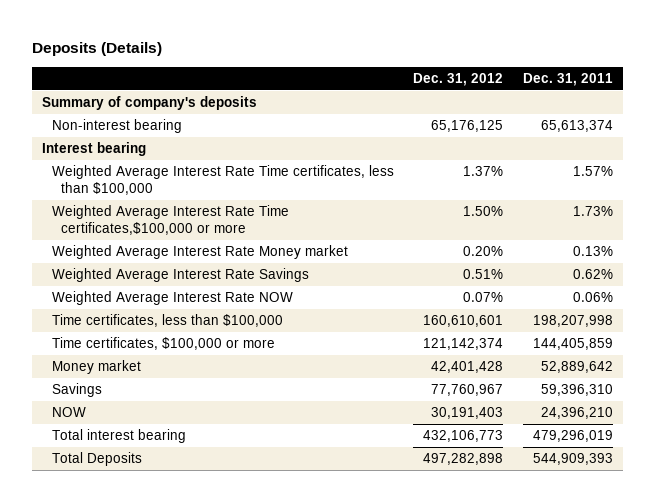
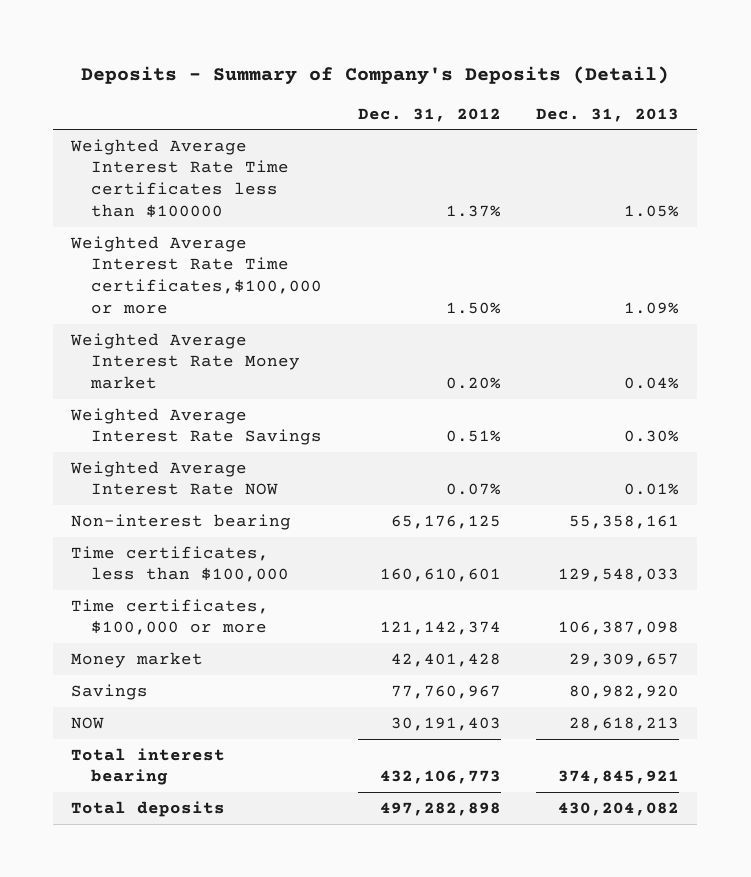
[32,42,163,57] Deposits (Details) -> [81,66,670,86] Deposits - Summary of Company's Deposits (Detail)
[523,72,614,86] Dec. 31, 2011 -> none
none -> [536,107,680,122] Dec. 31, 2013
[42,96,258,111] Summary of company's deposits -> none
[42,142,147,157] Interest bearing -> none
[51,165,394,196] Weighted Average Interest Rate Time certificates, less than $100,000 -> [70,138,290,218] Weighted Average Interest Rate Time certificates less than $100000
[51,119,182,134] Non-interest bearing -> [71,513,292,530] Non-interest bearing
[51,452,142,467] Total Deposits -> [71,800,226,817] Total deposits

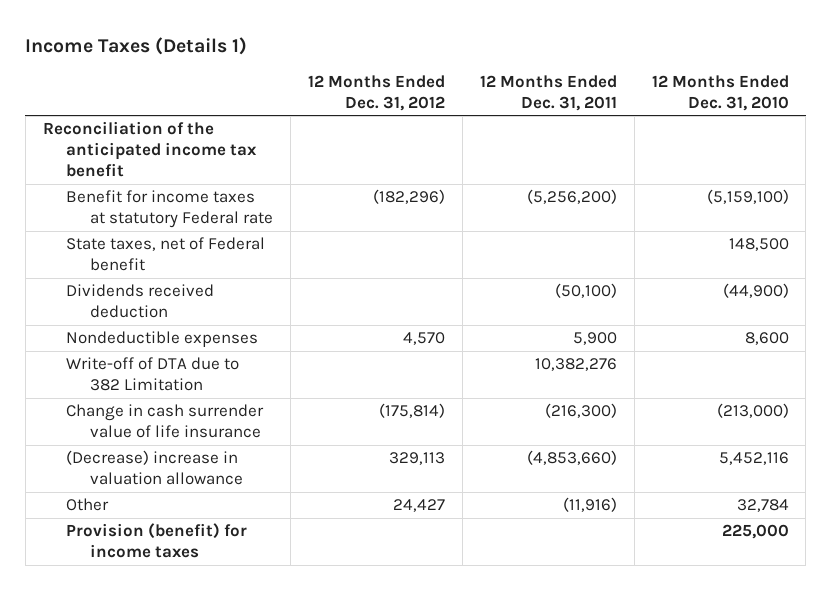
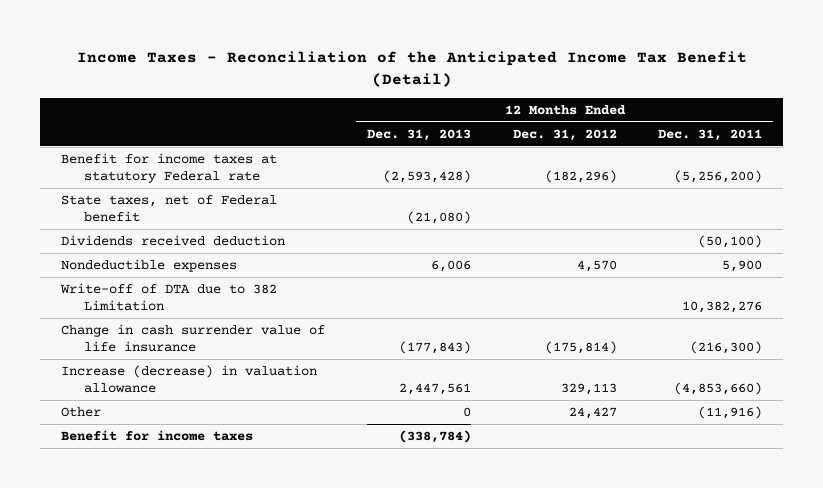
[25,36,248,55] Income Taxes (Details 1) -> [76,51,747,87] Income Taxes - Reconciliation of the Anticipated Income Tax Benefit (Detail)
[651,74,789,111] 12 Months Ended Dec. 31, 2010 -> none
none -> [366,128,471,141] Dec. 31, 2013
[42,121,258,177] Reconciliation of the anticipated income tax benefit -> none
[66,450,243,486] (Decrease) increase in valuation allowance -> [61,365,318,393] Increase (decrease) in valuation allowance
[66,523,248,559] Provision (benefit) for income taxes -> [61,430,254,442] Benefit for income taxes

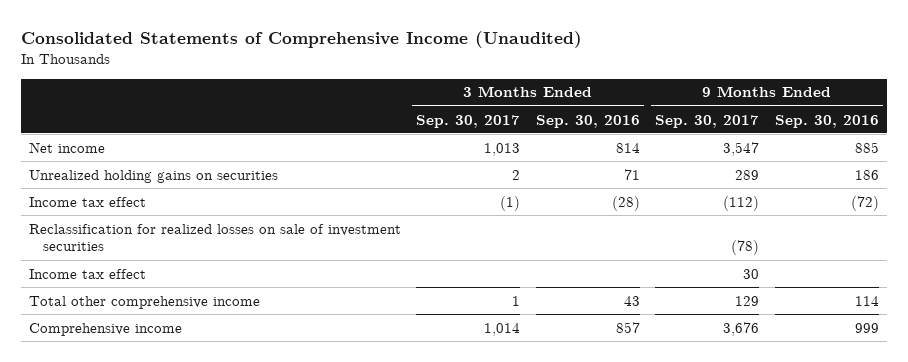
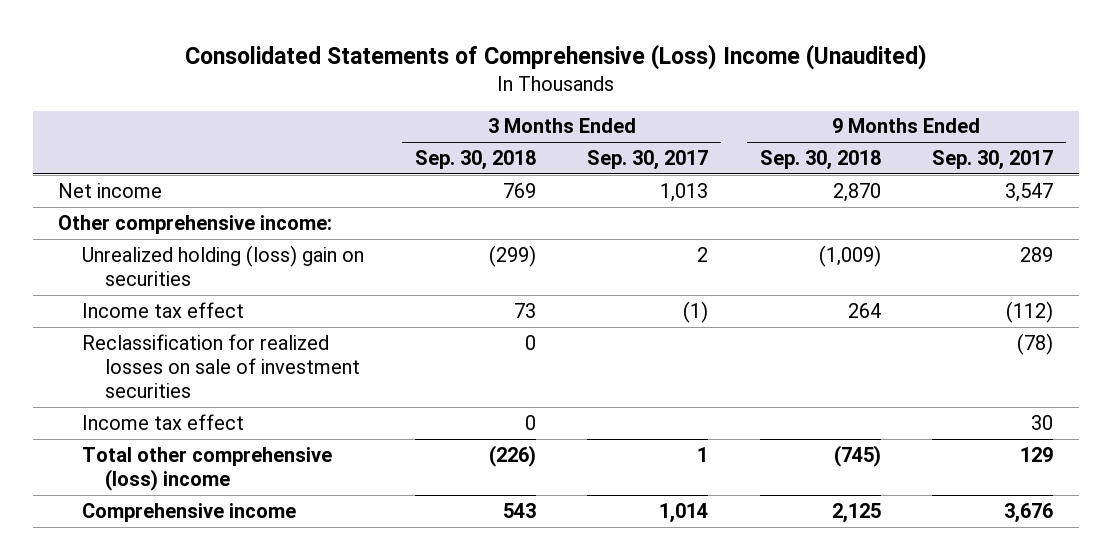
[21,31,583,49] Consolidated Statements of Comprehensive Income (Unaudited) -> [184,43,927,70] Consolidated Statements of Comprehensive (Loss) Income (Unaudited)
[535,114,640,128] Sep. 30, 2016 -> none
[774,114,879,128] Sep. 30, 2016 -> none
none -> [414,149,536,170] Sep. 30, 2018
none -> [759,149,881,170] Sep. 30, 2018
none -> [58,214,333,234] Other comprehensive income:
[28,169,278,183] Unrealized holding gains on securities -> [81,244,364,287] Unrealized holding (loss) gain on securities
[28,295,260,309] Total other comprehensive income -> [81,446,332,492] Total other comprehensive (loss) income

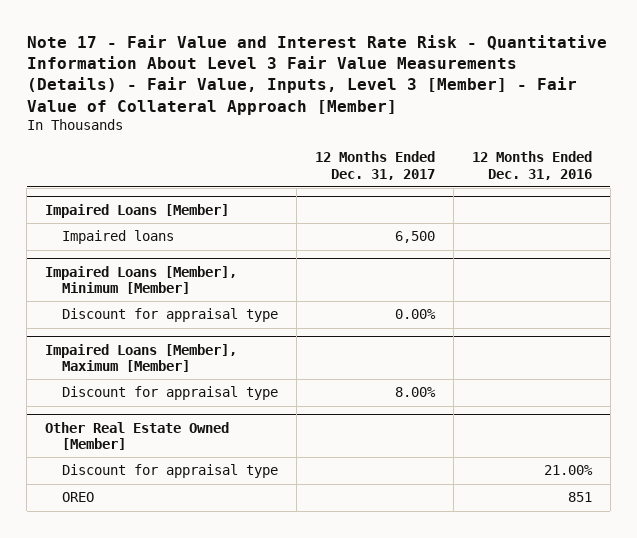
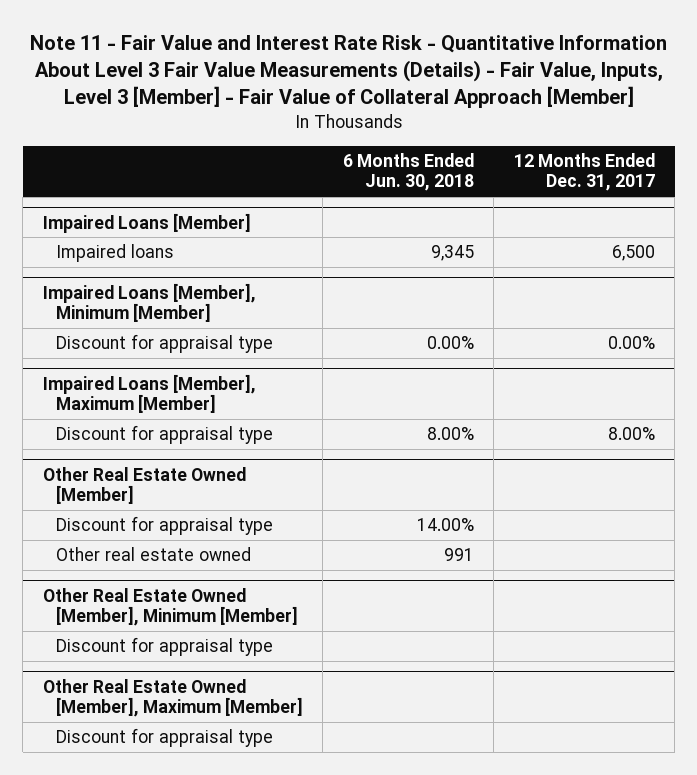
[26,34,607,115] Note 17 - Fair Value and Interest Rate Risk - Quantitative Information About Level 3 Fair Value Measurements (Details) - Fair Value, Inputs, Level 3 [Member] - Fair Value of Collateral Approach [Member] -> [29,35,667,109] Note 11 - Fair Value and Interest Rate Risk - Quantitative Information About Level 3 Fair Value Measurements (Details) - Fair Value, Inputs, Level 3 [Member] - Fair Value of Collateral Approach [Member]
[471,151,592,180] 12 Months Ended Dec. 31, 2016 -> none
none -> [342,152,474,192] 6 Months Ended Jun. 30, 2018
[61,492,94,503] OREO -> [55,547,251,562] Other real estate owned
none -> [42,587,298,627] Other Real Estate Owned [Member], Minimum [Member]
none -> [55,637,273,657] Discount for appraisal type
none -> [42,678,303,718] Other Real Estate Owned [Member], Maximum [Member]
none -> [55,728,273,748] Discount for appraisal type

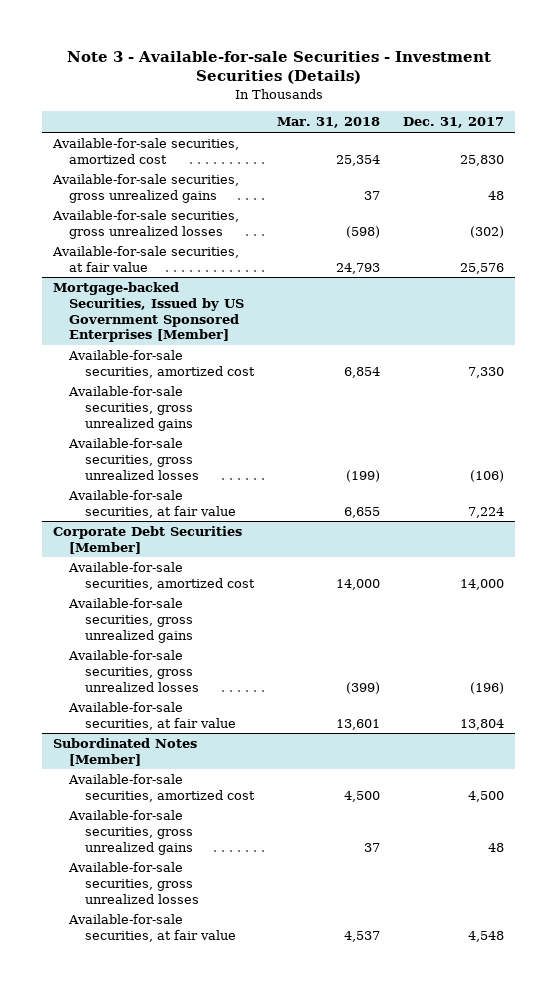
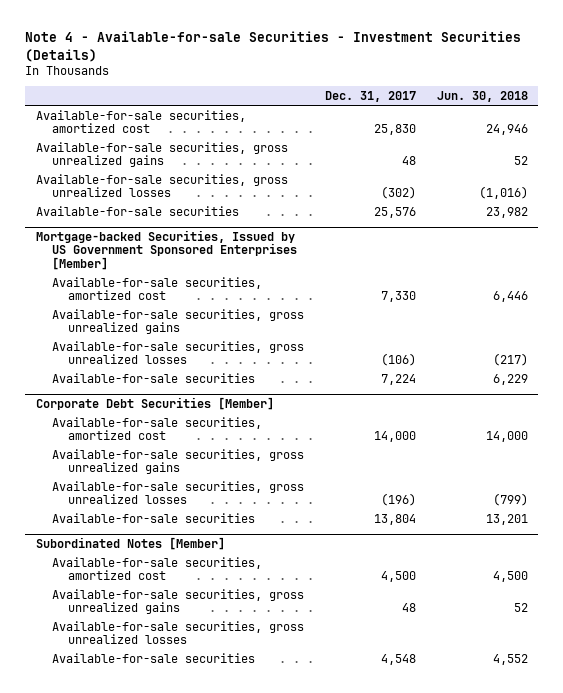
[66,50,491,85] Note 3 - Available-for-sale Securities - Investment Securities (Details) -> [24,31,521,62] Note 4 - Available-for-sale Securities - Investment Securities (Details)
[276,117,380,129] Mar. 31, 2018 -> none
none -> [436,90,528,102] Jun. 30, 2018
[52,245,240,272] Available-for-sale securities, at fair value -> [35,205,239,216] Available-for-sale securities
[68,489,236,518] Available-for-sale securities, at fair value -> [51,372,255,383] Available-for-sale securities
[68,701,236,730] Available-for-sale securities, at fair value -> [51,512,255,523] Available-for-sale securities
[68,913,236,942] Available-for-sale securities, at fair value -> [51,652,255,663] Available-for-sale securities

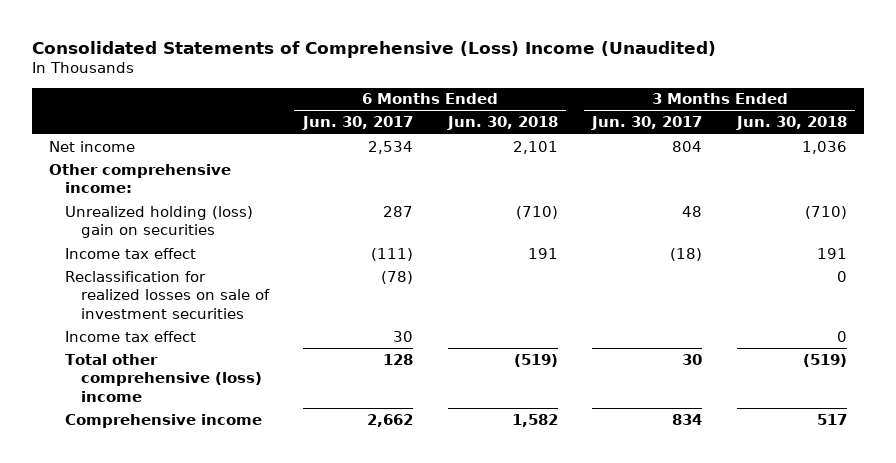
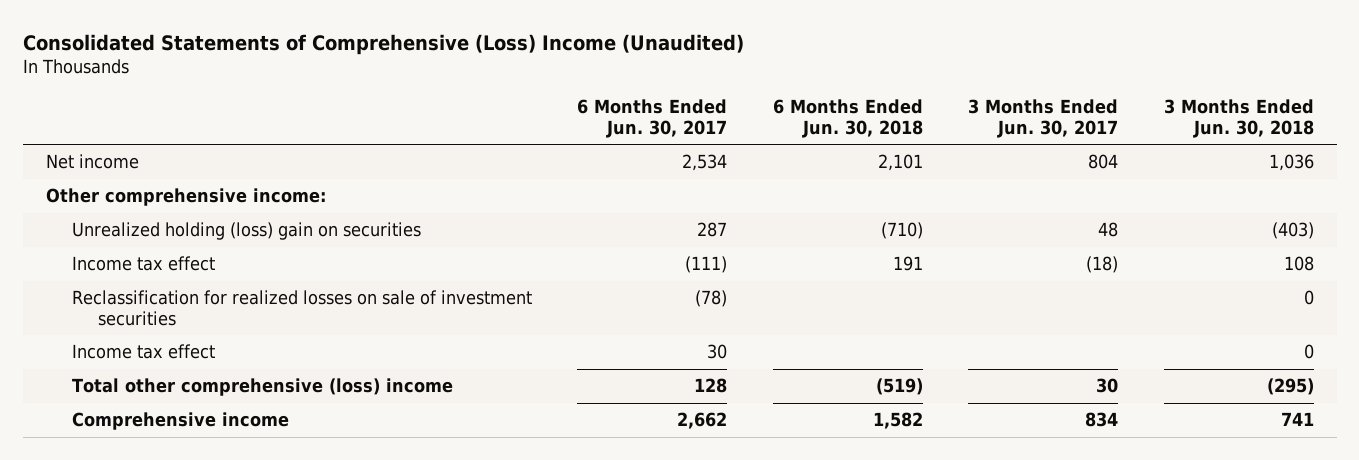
[804,205,847,219] (710) -> [1271,222,1314,240] (403)
[816,247,847,259] 191 -> [1283,256,1314,272] 108
[802,353,847,367] (519) -> [1266,378,1314,396] (295)
[816,413,847,425] 517 -> [1280,412,1314,427] 741

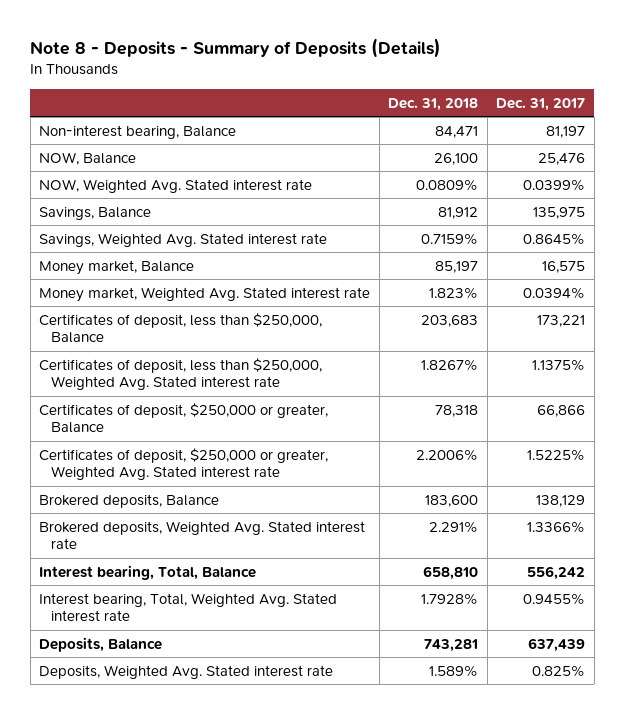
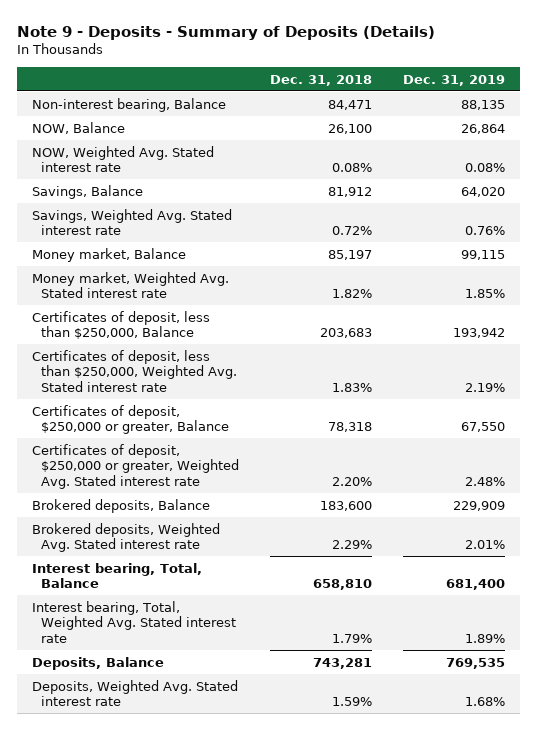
[30,37,442,58] Note 8 - Deposits - Summary of Deposits (Details) -> [16,25,435,40] Note 9 - Deposits - Summary of Deposits (Details)
[496,97,586,111] Dec. 31, 2017 -> none
none -> [403,74,506,86] Dec. 31, 2019
[416,178,479,191] 0.0809% -> [332,163,373,173] 0.08%
[421,232,479,245] 0.7159% -> [332,226,373,236] 0.72%
[429,286,479,299] 1.823% -> [332,289,373,299] 1.82%
[421,358,479,371] 1.8267% -> [332,382,373,392] 1.83%
[416,448,479,461] 2.2006% -> [332,476,373,486] 2.20%
[429,520,479,533] 2.291% -> [332,540,373,550] 2.29%
[421,592,479,605] 1.7928% -> [332,633,373,643] 1.79%
[429,664,479,677] 1.589% -> [332,697,373,707] 1.59%

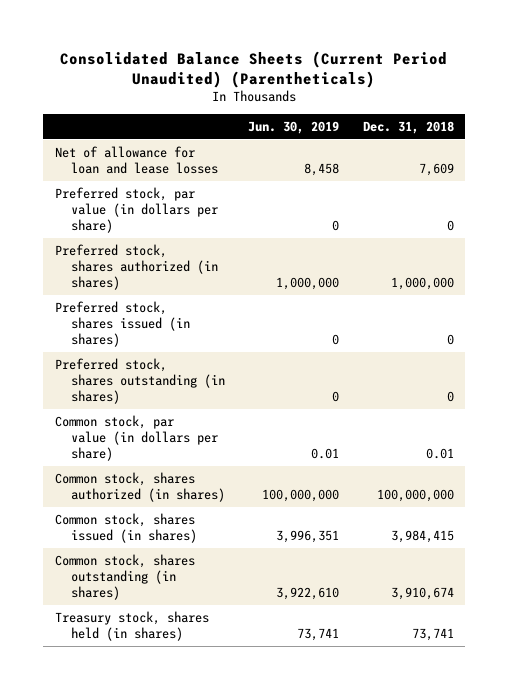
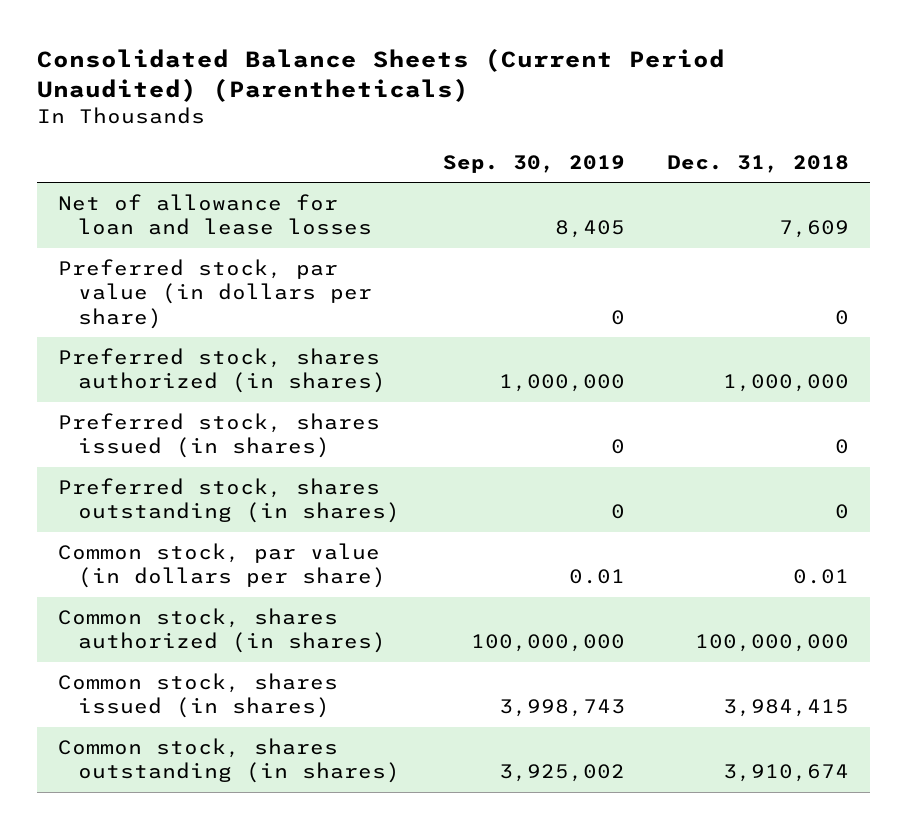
[248,121,340,135] Jun. 30, 2019 -> none
none -> [442,154,625,173] Sep. 30, 2019
[55,610,210,641] Treasury stock, shares held (in shares) -> none

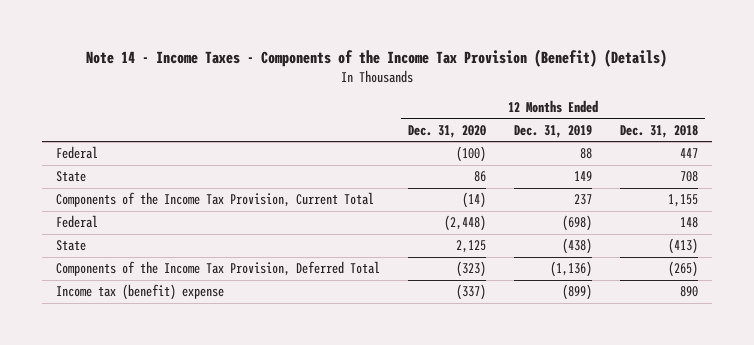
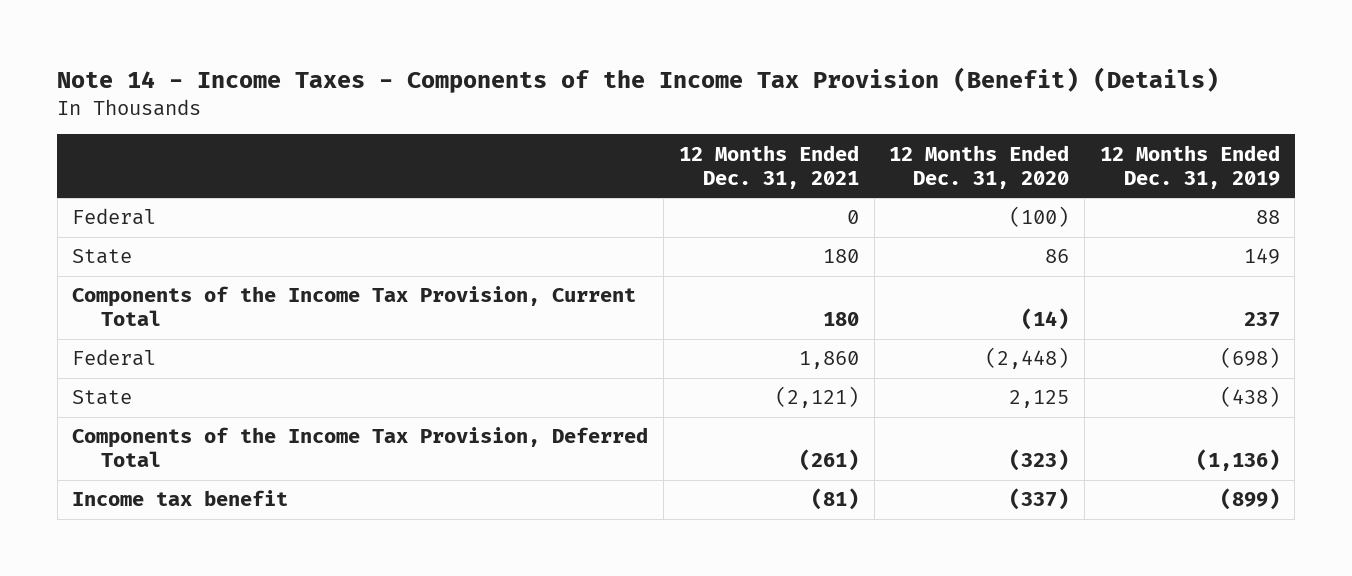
[620,124,699,138] Dec. 31, 2018 -> none
none -> [678,144,859,189] 12 Months Ended Dec. 31, 2021
[55,284,224,301] Income tax (benefit) expense -> [72,490,289,507] Income tax benefit

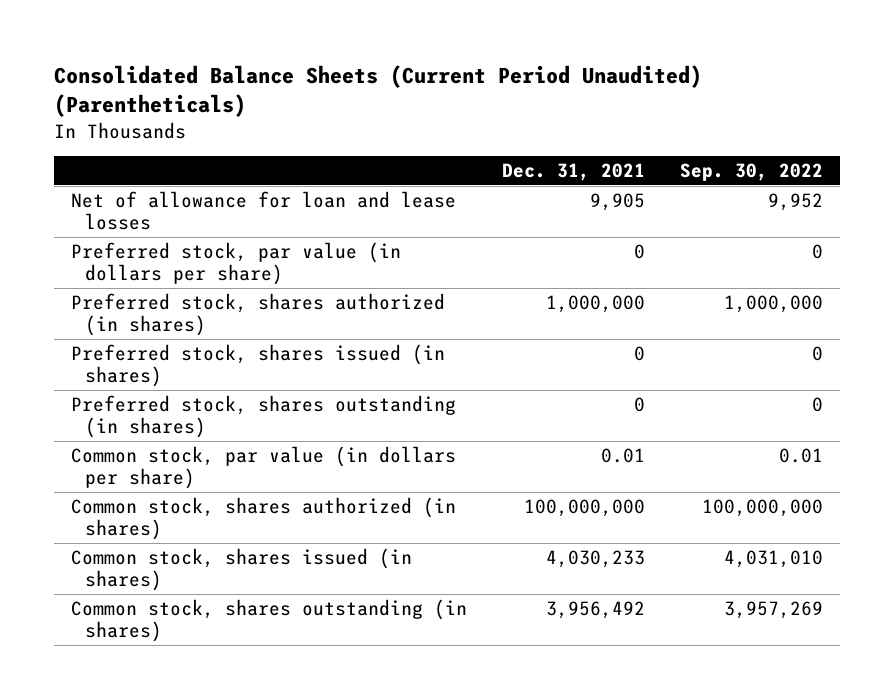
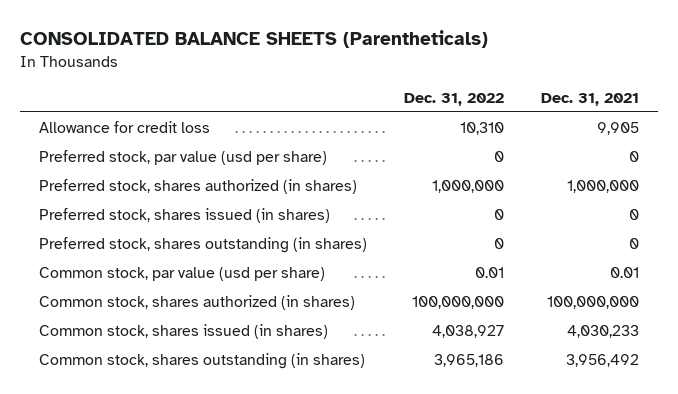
[53,65,702,118] Consolidated Balance Sheets (Current Period Unaudited) (Parentheticals) -> [20,30,489,49] CONSOLIDATED BALANCE SHEETS (Parentheticals)
[679,163,823,182] Sep. 30, 2022 -> none
none -> [403,92,504,106] Dec. 31, 2022
[71,190,457,231] Net of allowance for loan and lease losses -> [38,120,210,133] Allowance for credit loss
[71,241,402,286] Preferred stock, par value (in dollars per share) -> [38,149,327,165] Preferred stock, par value (usd per share)
[71,445,457,490] Common stock, par value (in dollars per share) -> [38,266,325,281] Common stock, par value (usd per share)

